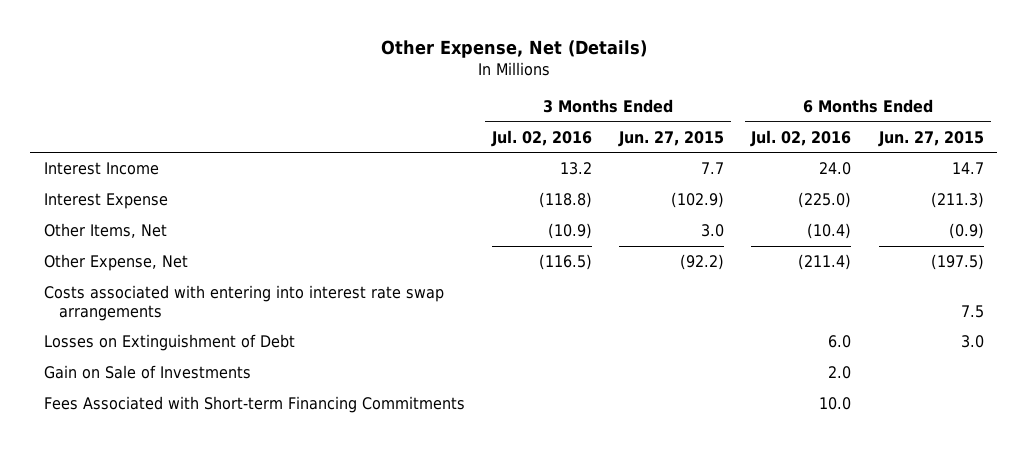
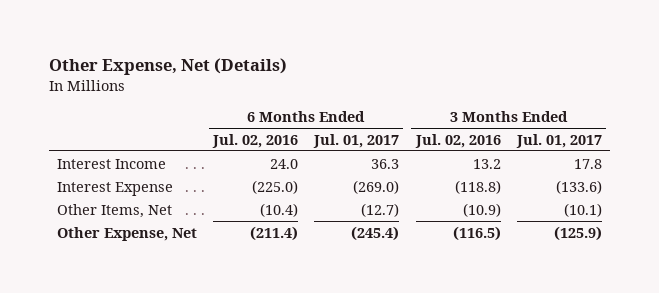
[618,130,725,147] Jun. 27, 2015 -> none
[877,130,984,147] Jun. 27, 2015 -> none
none -> [313,133,400,148] Jul. 01, 2017
none -> [515,133,602,148] Jul. 01, 2017
[43,284,444,321] Costs associated with entering into interest rate swap arrangements -> none
[43,333,295,351] Losses on Extinguishment of Debt -> none
[43,364,251,379] Gain on Sale of Investments -> none
[43,395,465,413] Fees Associated with Short-term Financing Commitments -> none

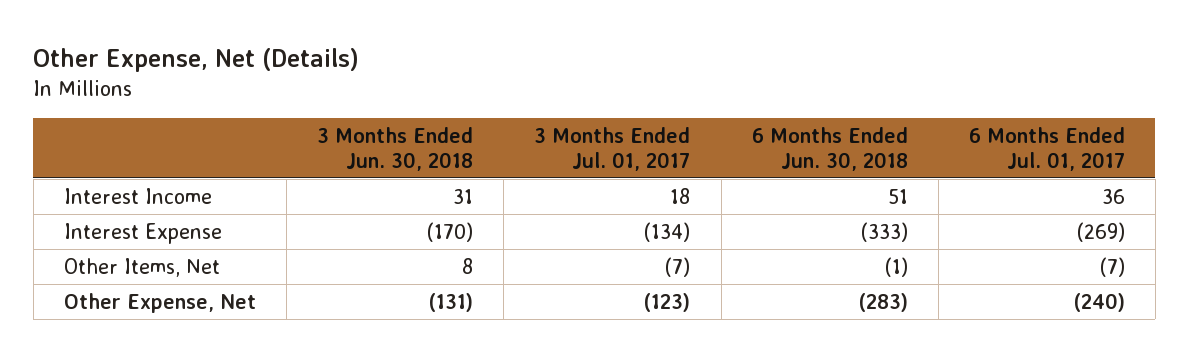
[212,133,299,148] Jul. 02, 2016 -> none
[414,133,501,148] Jul. 02, 2016 -> none
none -> [317,126,474,171] 3 Months Ended Jun. 30, 2018
none -> [751,126,908,171] 6 Months Ended Jun. 30, 2018
[371,158,400,169] 36.3 -> [1101,188,1125,204] 36
[573,158,602,169] 17.8 -> [670,187,691,204] 18
[353,179,400,194] (269.0) -> [1076,221,1125,242] (269)
[555,179,602,194] (133.6) -> [644,221,691,242] (134)
[361,202,400,217] (12.7) -> [1099,256,1125,277] (7)
[563,202,602,217] (10.1) -> [665,256,691,277] (7)
[351,225,400,241] (245.4) -> [1072,292,1125,312] (240)
[553,225,602,241] (125.9) -> [643,292,691,312] (123)

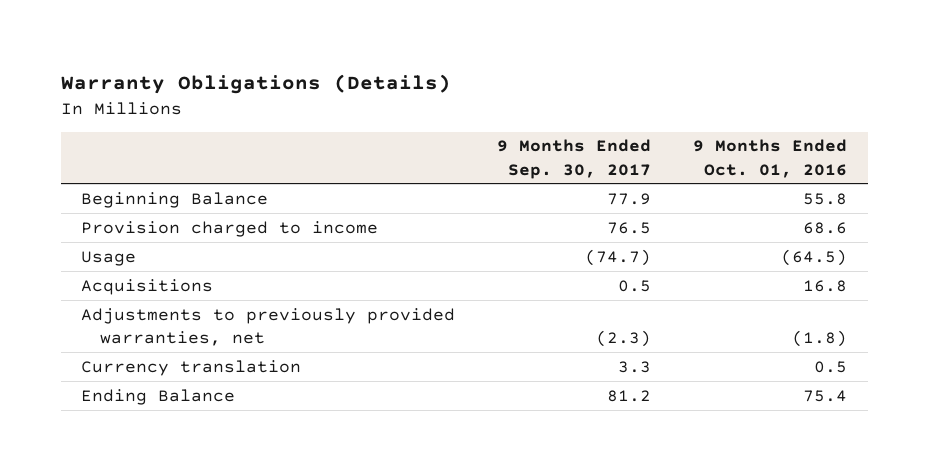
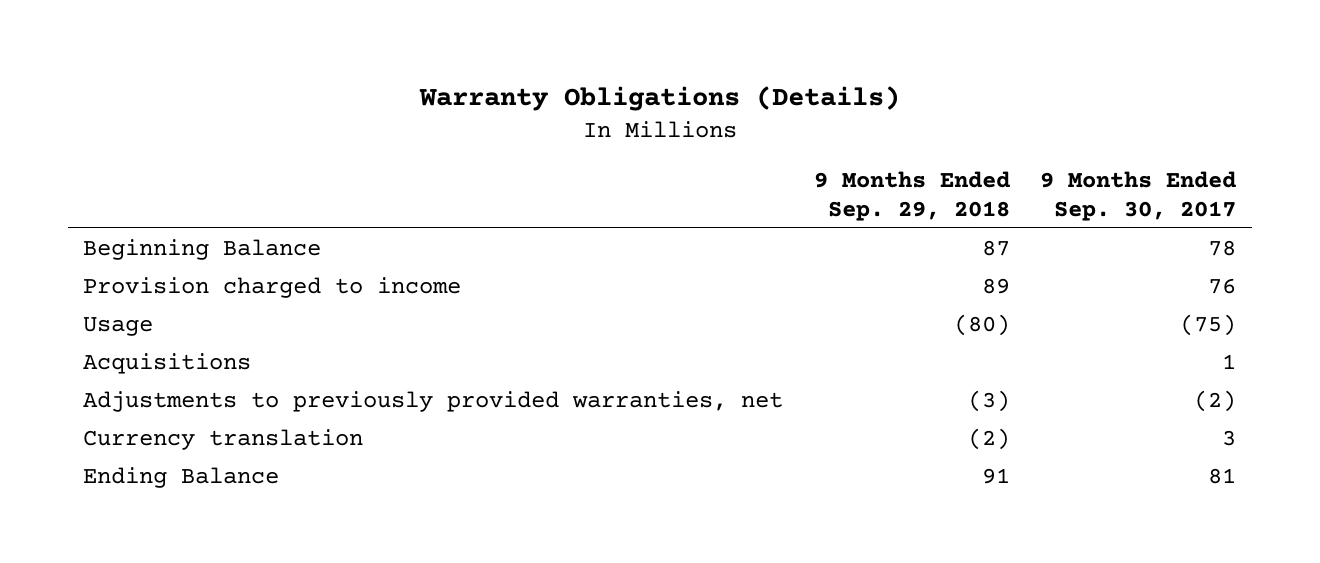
[692,139,847,178] 9 Months Ended Oct. 01, 2016 -> none
none -> [813,170,1010,221] 9 Months Ended Sep. 29, 2018
[607,192,652,205] 77.9 -> [1208,239,1237,256] 78
[607,221,652,234] 76.5 -> [1208,277,1237,294] 76
[585,248,652,266] (74.7) -> [1180,313,1237,336] (75)
[618,279,652,292] 0.5 -> [1222,353,1237,369] 1
[596,329,652,347] (2.3) -> [1194,389,1237,412] (2)
[618,360,652,373] 3.3 -> [1222,429,1237,446] 3
[607,389,652,402] 81.2 -> [1208,467,1237,484] 81

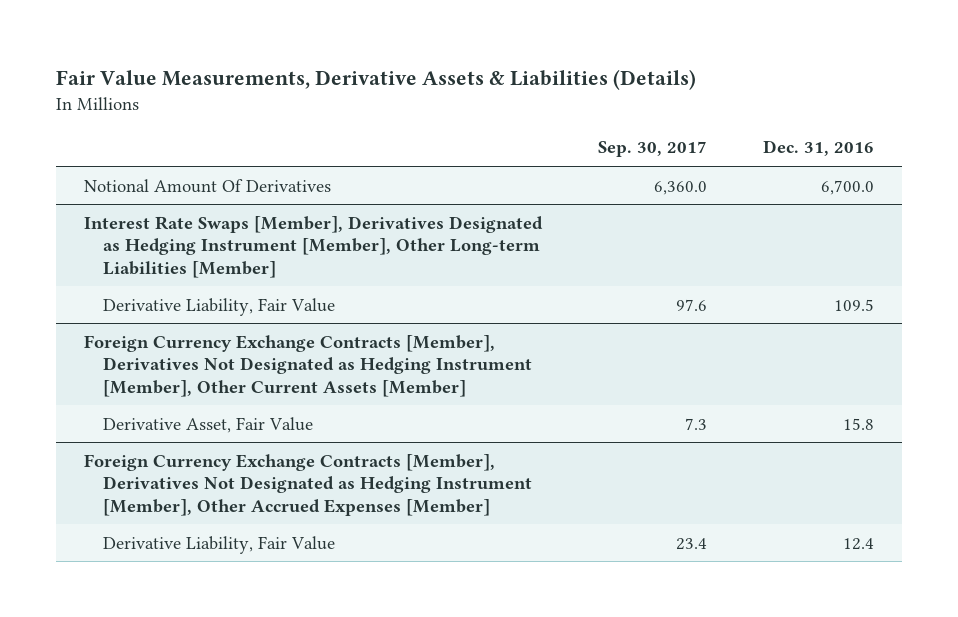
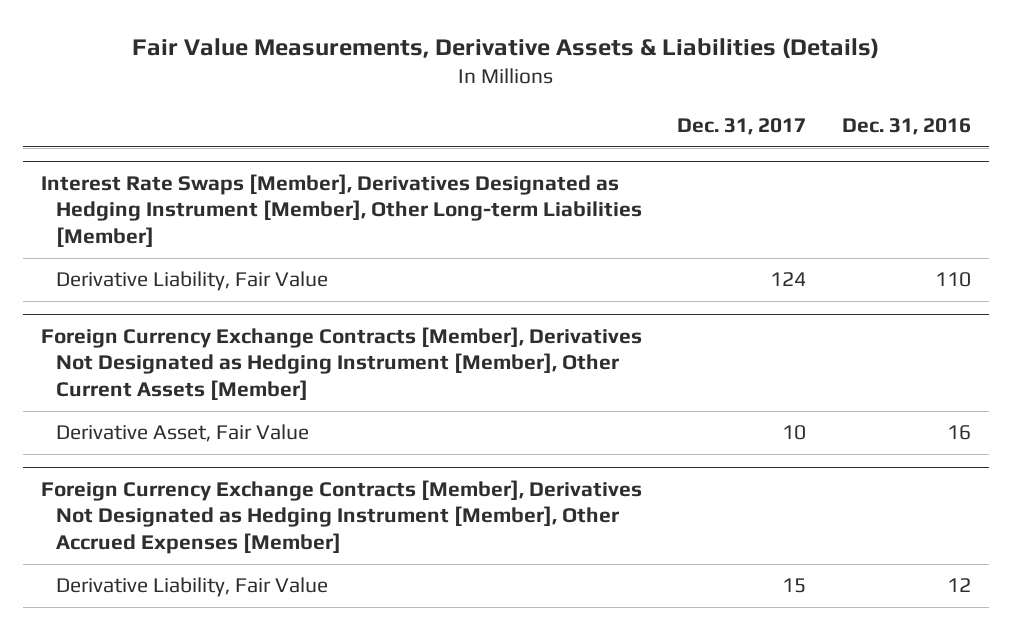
[597,141,707,158] Sep. 30, 2017 -> none
none -> [677,118,807,136] Dec. 31, 2017
[83,178,331,193] Notional Amount Of Derivatives -> none
[833,298,874,311] 109.5 -> [934,272,971,288] 110
[842,417,874,430] 15.8 -> [946,425,971,441] 16
[842,537,874,550] 12.4 -> [946,578,971,593] 12

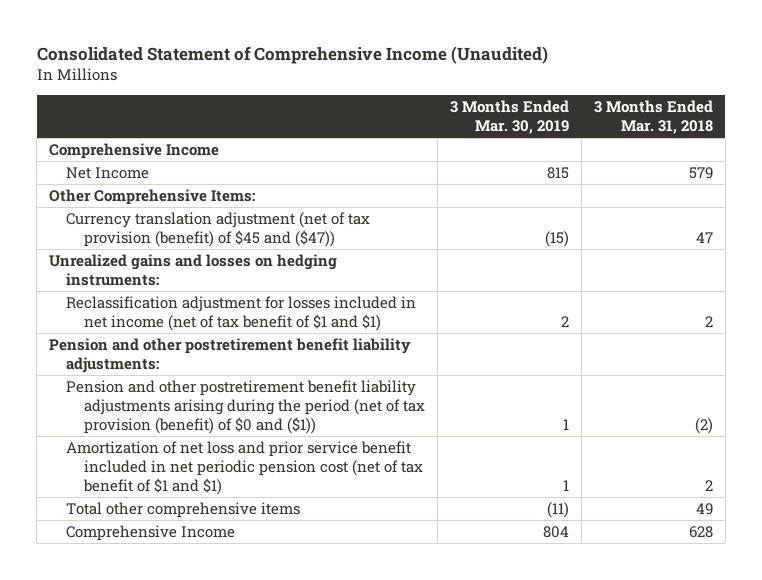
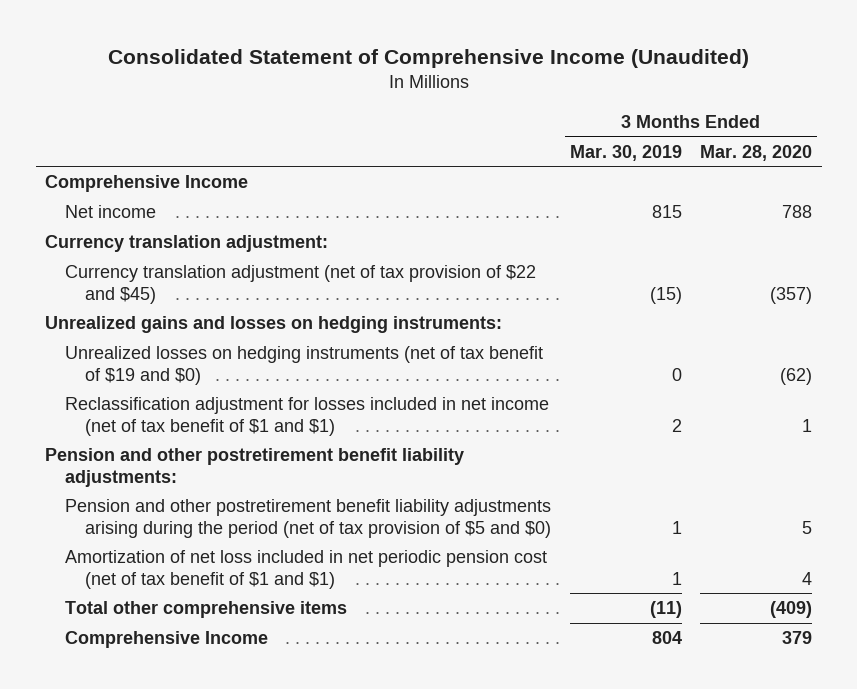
[593,100,713,134] 3 Months Ended Mar. 31, 2018 -> none
none -> [700,144,813,161] Mar. 28, 2020
[49,189,256,206] Other Comprehensive Items: -> none
[66,167,150,180] Net Income -> [64,205,156,219] Net income
none -> [44,235,328,253] Currency translation adjustment:
[66,212,371,247] Currency translation adjustment (net of tax provision (benefit) of $45 and ($47)) -> [64,265,536,304] Currency translation adjustment (net of tax provision of $22 and $45)
none -> [64,346,543,385] Unrealized losses on hedging instruments (net of tax benefit of $19 and $0)
[66,380,425,434] Pension and other postretirement benefit liability adjustments arising during the period (net of tax provision (benefit) of $0 and ($1)) -> [64,499,551,538] Pension and other postretirement benefit liability adjustments arising during the period (net of tax provision of $5 and $0)
[66,441,423,495] Amortization of net loss and prior service benefit included in net periodic pension cost (net of tax benefit of $1 and $1) -> [64,550,547,589] Amortization of net loss included in net periodic pension cost (net of tax benefit of $1 and $1)

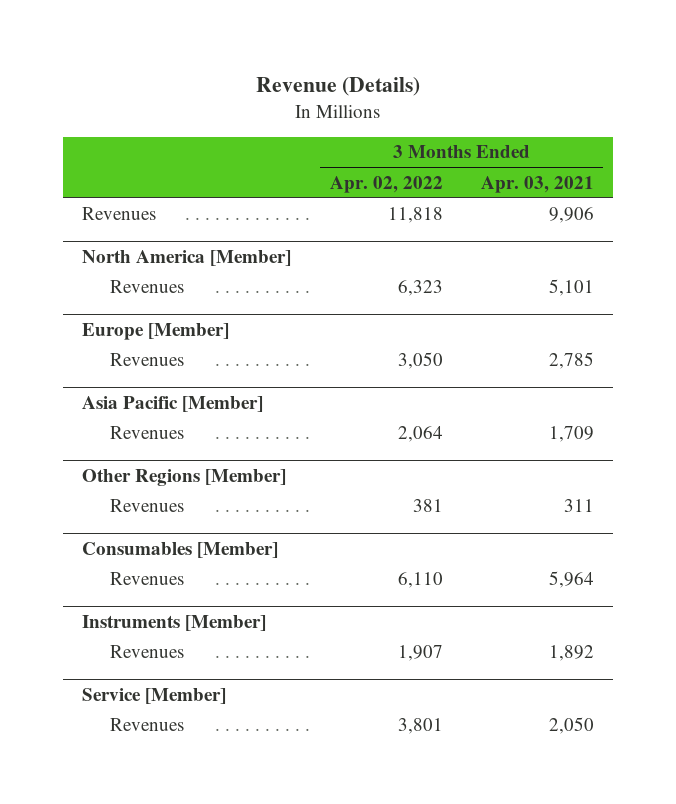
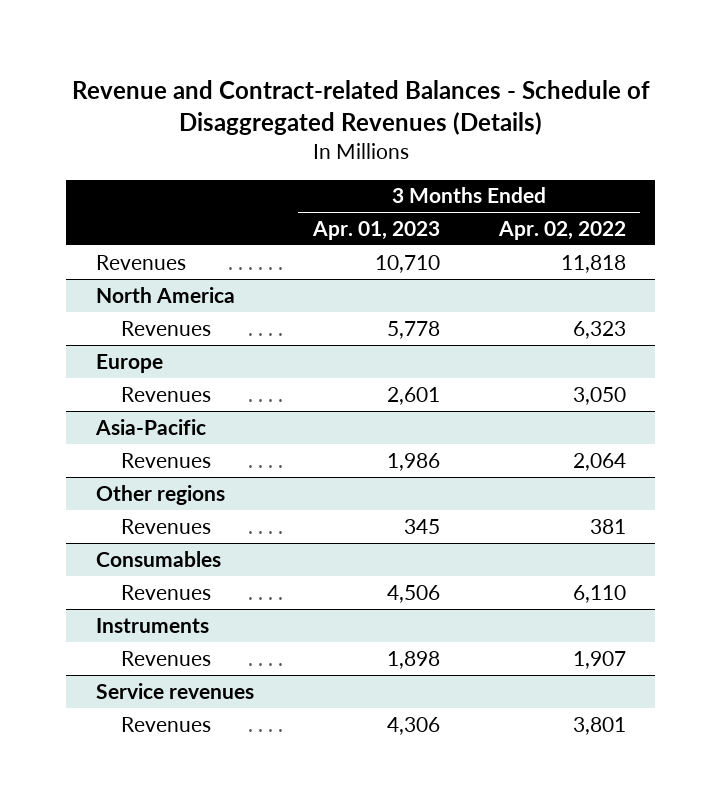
[256,77,421,97] Revenue (Details) -> [71,79,650,135] Revenue and Contract-related Balances - Schedule of Disaggregated Revenues (Details)
[480,175,594,193] Apr. 03, 2021 -> none
none -> [311,221,440,241] Apr. 01, 2023
[82,250,292,267] North America [Member] -> [95,286,235,303] North America
[82,323,230,341] Europe [Member] -> [95,353,163,373] Europe
[82,396,264,413] Asia Pacific [Member] -> [94,418,206,435] Asia-Pacific
[82,469,287,487] Other Regions [Member] -> [95,484,225,505] Other regions
[82,542,279,559] Consumables [Member] -> [95,550,221,567] Consumables
[82,615,267,632] Instruments [Member] -> [95,617,209,633] Instruments
[82,688,227,705] Service [Member] -> [95,682,254,699] Service revenues

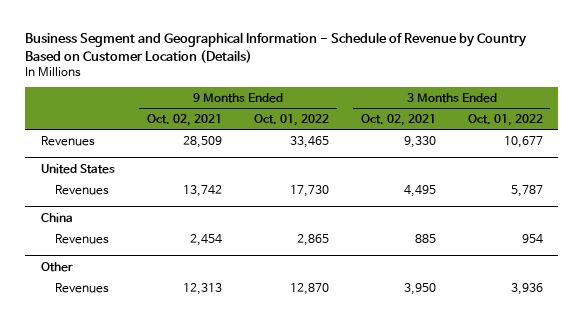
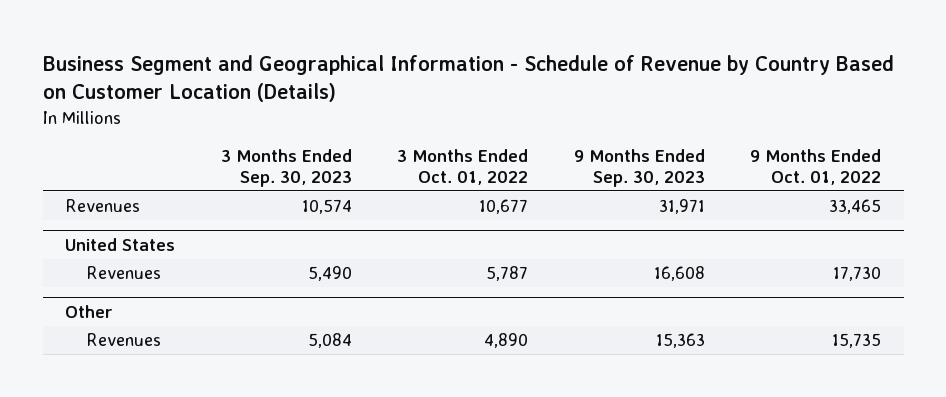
[147,113,223,126] Oct. 02, 2021 -> none
[360,113,436,126] Oct. 02, 2021 -> none
none -> [220,148,352,187] 3 Months Ended Sep. 30, 2023
none -> [573,148,705,187] 9 Months Ended Sep. 30, 2023
[41,212,74,223] China -> none
[55,233,110,244] Revenues -> none
[289,282,329,295] 12,870 -> [831,333,881,349] 15,735
[510,282,543,295] 3,936 -> [484,333,529,349] 4,890

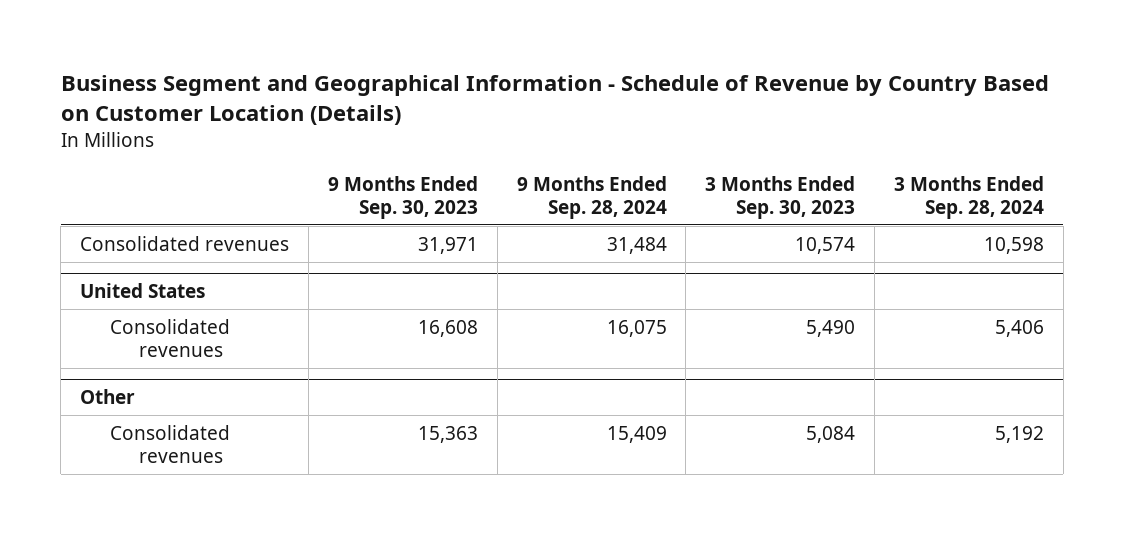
[397,148,529,185] 3 Months Ended Oct. 01, 2022 -> none
[749,148,881,185] 9 Months Ended Oct. 01, 2022 -> none
none -> [516,175,667,219] 9 Months Ended Sep. 28, 2024
none -> [893,175,1044,219] 3 Months Ended Sep. 28, 2024
[65,199,141,213] Revenues -> [80,235,290,251] Consolidated revenues
[85,266,161,280] Revenues -> [109,318,230,358] Consolidated revenues
[85,333,161,347] Revenues -> [109,424,230,464] Consolidated revenues

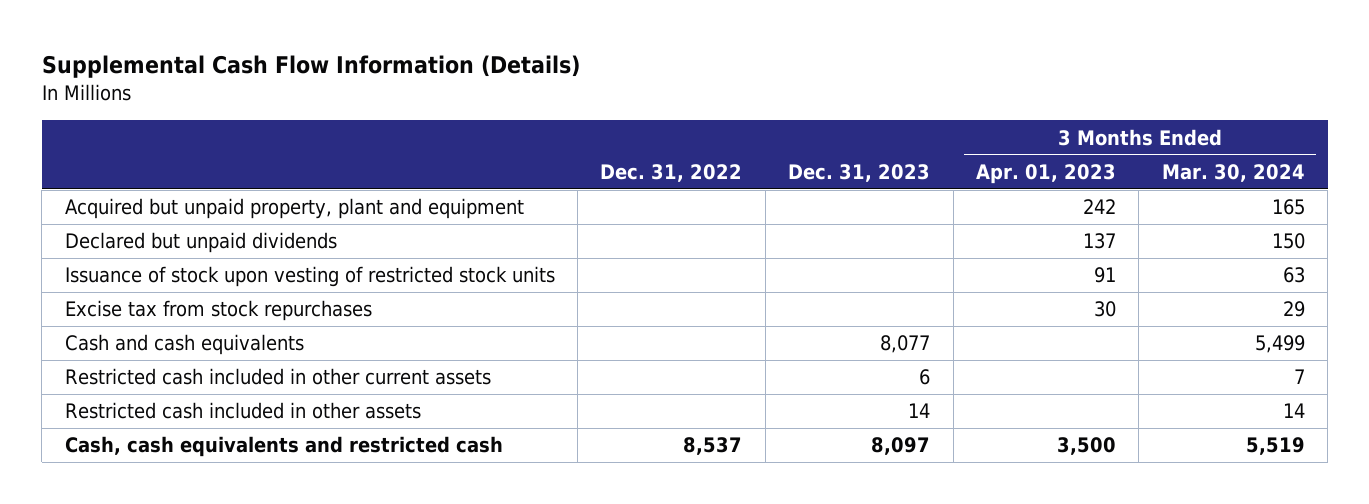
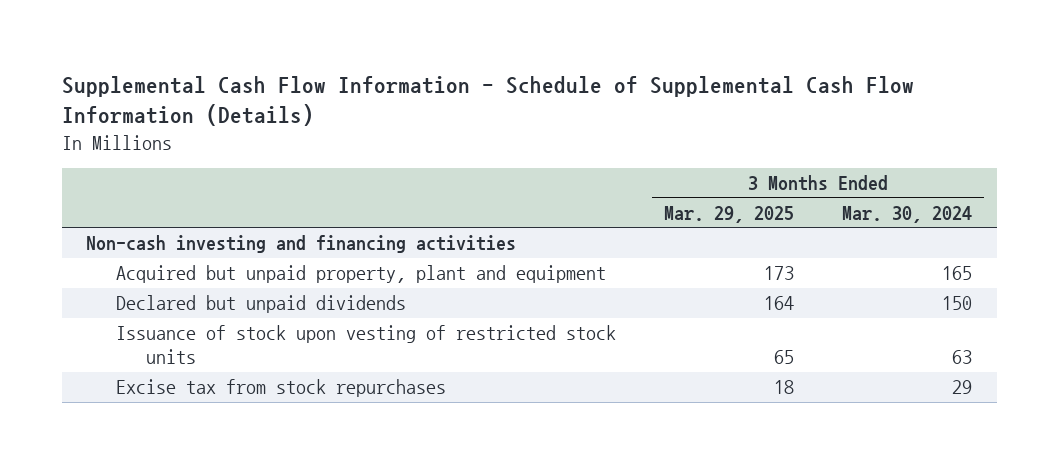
[41,54,580,78] Supplemental Cash Flow Information (Details) -> [61,76,914,127] Supplemental Cash Flow Information - Schedule of Supplemental Cash Flow Information (Details)
[600,163,743,182] Dec. 31, 2022 -> none
[788,163,931,182] Dec. 31, 2023 -> none
[975,163,1116,184] Apr. 01, 2023 -> none
none -> [664,205,795,223] Mar. 29, 2025
none -> [86,235,517,254] Non-cash investing and financing activities
[64,334,304,356] Cash and cash equivalents -> none
[64,368,491,386] Restricted cash included in other current assets -> none
[64,402,421,420] Restricted cash included in other assets -> none
[64,436,503,458] Cash, cash equivalents and restricted cash -> none

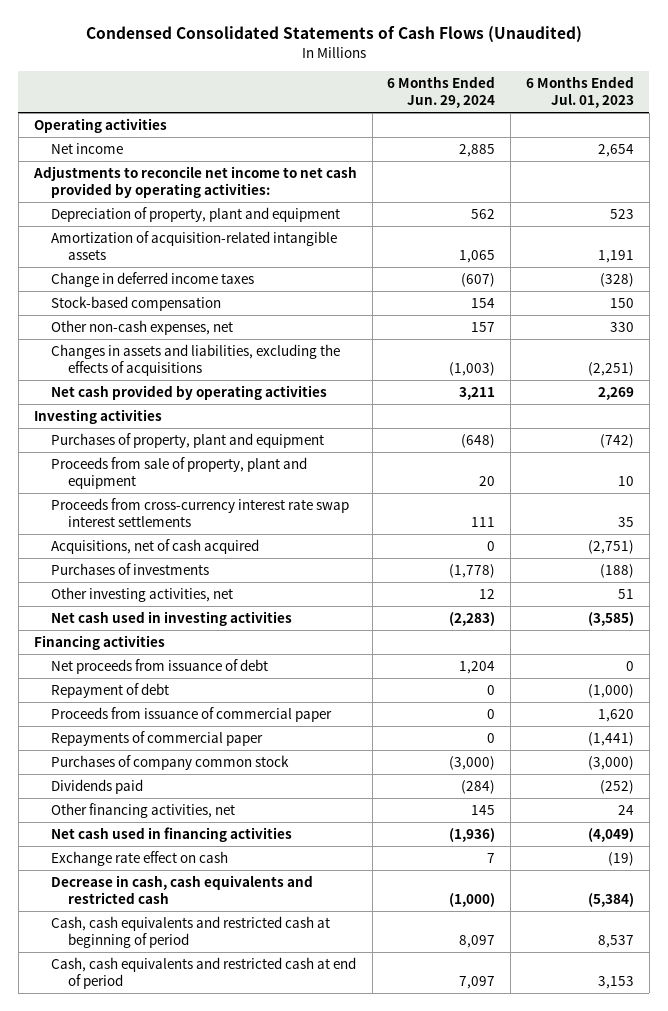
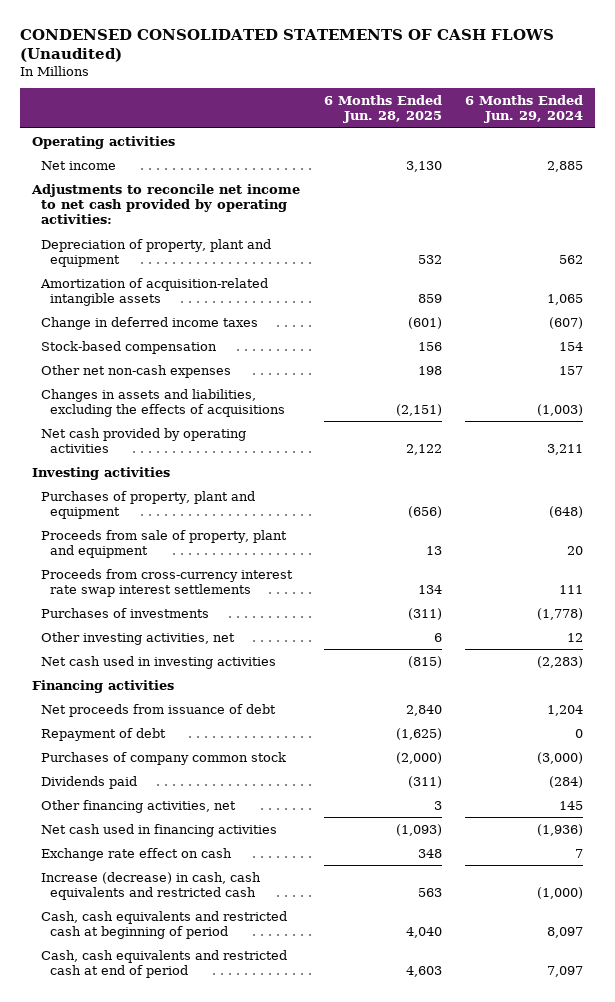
[85,26,582,44] Condensed Consolidated Statements of Cash Flows (Unaudited) -> [20,28,555,62] CONDENSED CONSOLIDATED STATEMENTS OF CASH FLOWS (Unaudited)
[525,76,634,109] 6 Months Ended Jul. 01, 2023 -> none
none -> [323,95,442,124] 6 Months Ended Jun. 28, 2025
[50,319,233,335] Other non-cash expenses, net -> [41,364,232,378] Other net non-cash expenses
[50,538,259,554] Acquisitions, net of cash acquired -> none
[50,706,332,722] Proceeds from issuance of commercial paper -> none
[50,730,263,746] Repayments of commercial paper -> none
[50,874,313,905] Decrease in cash, cash equivalents and restricted cash -> [41,871,262,900] Increase (decrease) in cash, cash equivalents and restricted cash

